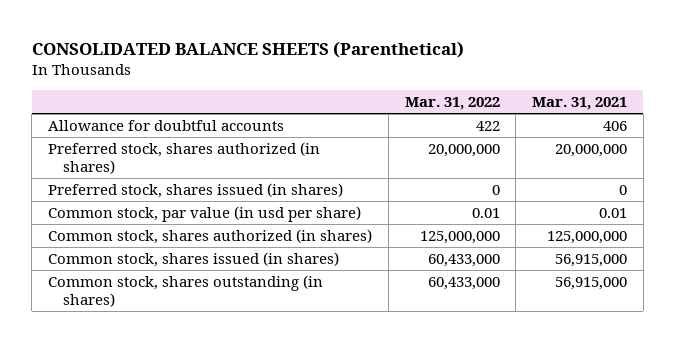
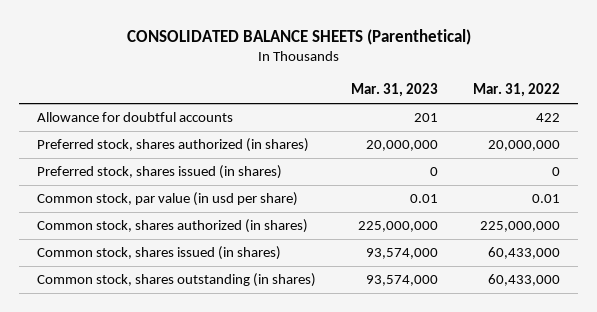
[532,97,628,111] Mar. 31, 2021 -> none
none -> [351,83,439,98] Mar. 31, 2023
[419,230,500,244] 125,000,000 -> [480,221,561,233] 225,000,000

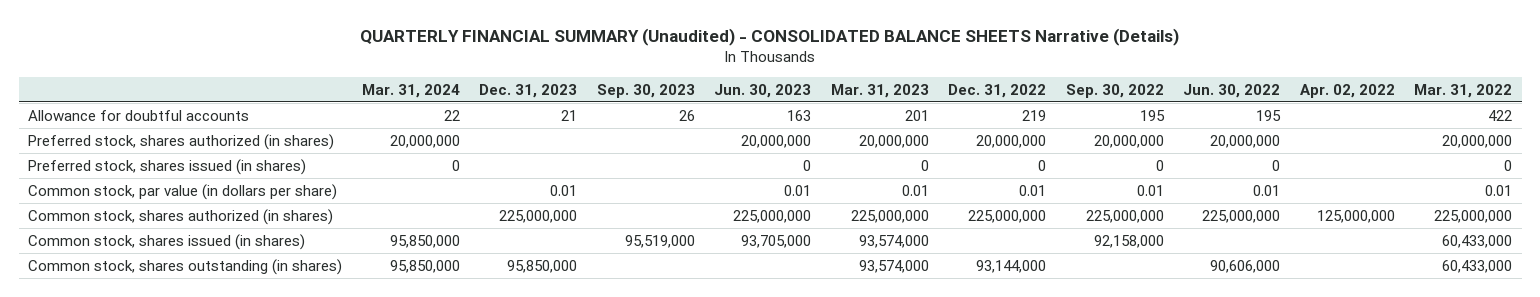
[126,28,471,45] CONSOLIDATED BALANCE SHEETS (Parenthetical) -> [360,27,1180,46] QUARTERLY FINANCIAL SUMMARY (Unaudited) - CONSOLIDATED BALANCE SHEETS Narrative (Details)
none -> [361,83,460,98] Mar. 31, 2024
none -> [479,83,578,98] Dec. 31, 2023
none -> [596,83,695,98] Sep. 30, 2023
none -> [714,83,812,98] Jun. 30, 2023
none -> [948,83,1047,98] Dec. 31, 2022
none -> [1065,83,1164,98] Sep. 30, 2022
none -> [1183,83,1281,98] Jun. 30, 2022
none -> [1299,83,1395,98] Apr. 02, 2022
[37,192,299,207] Common stock, par value (in usd per share) -> [28,183,338,200] Common stock, par value (in dollars per share)

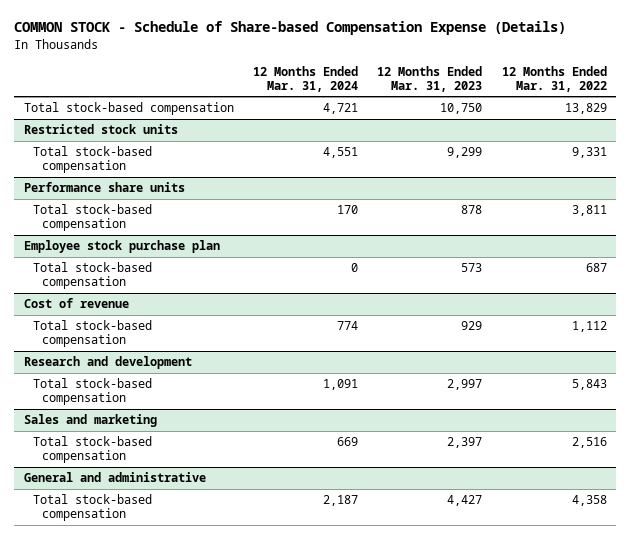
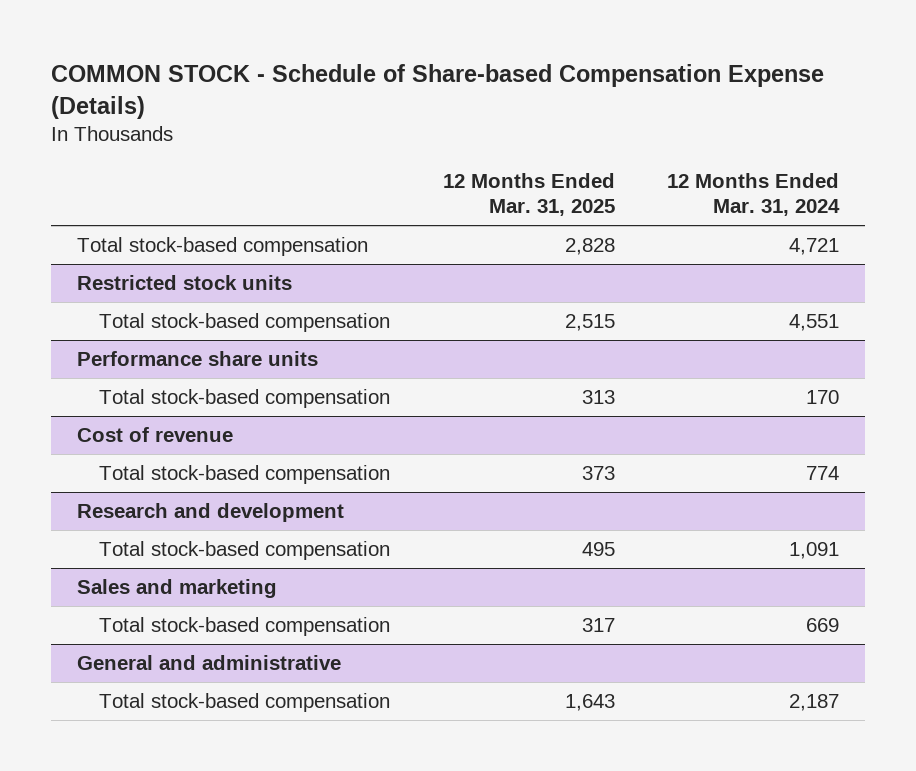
[377,65,483,92] 12 Months Ended Mar. 31, 2023 -> none
[501,65,607,92] 12 Months Ended Mar. 31, 2022 -> none
none -> [442,172,615,216] 12 Months Ended Mar. 31, 2025
[23,240,220,254] Employee stock purchase plan -> none
[32,262,152,290] Total stock-based compensation -> none

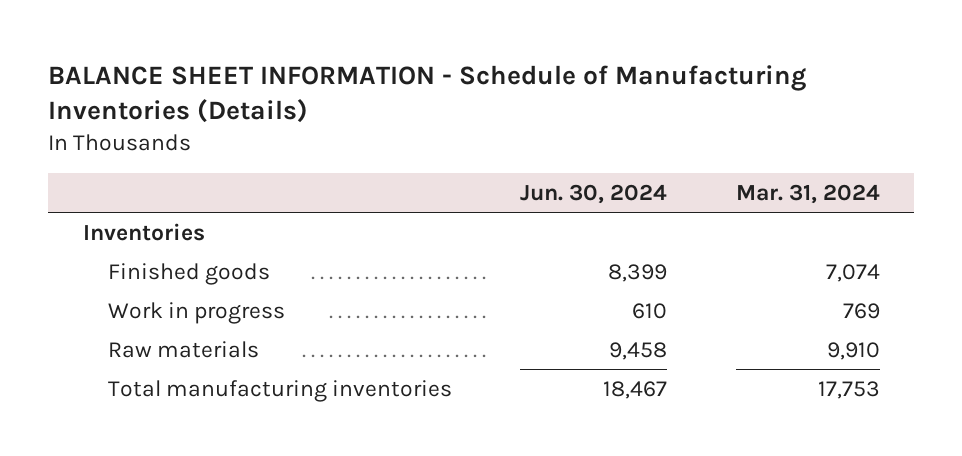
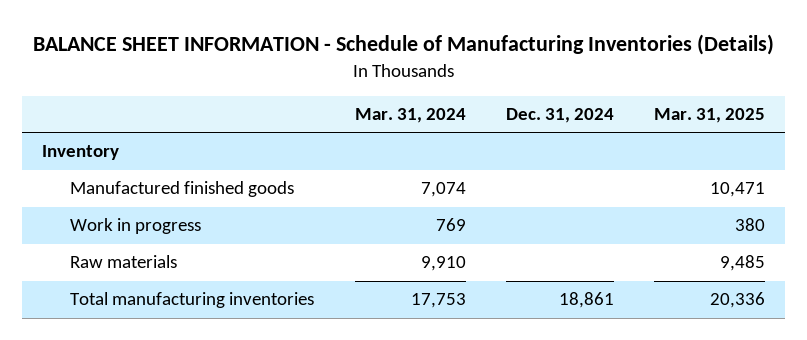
[520,183,668,204] Jun. 30, 2024 -> none
none -> [505,108,614,124] Dec. 31, 2024
none -> [654,108,766,124] Mar. 31, 2025
[82,222,205,241] Inventories -> [42,145,120,161] Inventory
[108,262,271,285] Finished goods -> [70,181,295,198] Manufactured finished goods

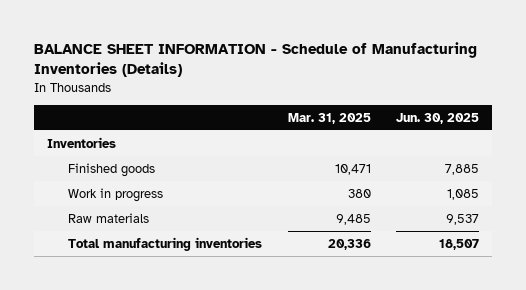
[354,108,466,124] Mar. 31, 2024 -> none
[505,108,614,124] Dec. 31, 2024 -> none
none -> [396,112,480,124] Jun. 30, 2025
[42,145,120,161] Inventory -> [47,136,117,148] Inventories
[70,181,295,198] Manufactured finished goods -> [67,162,155,177] Finished goods

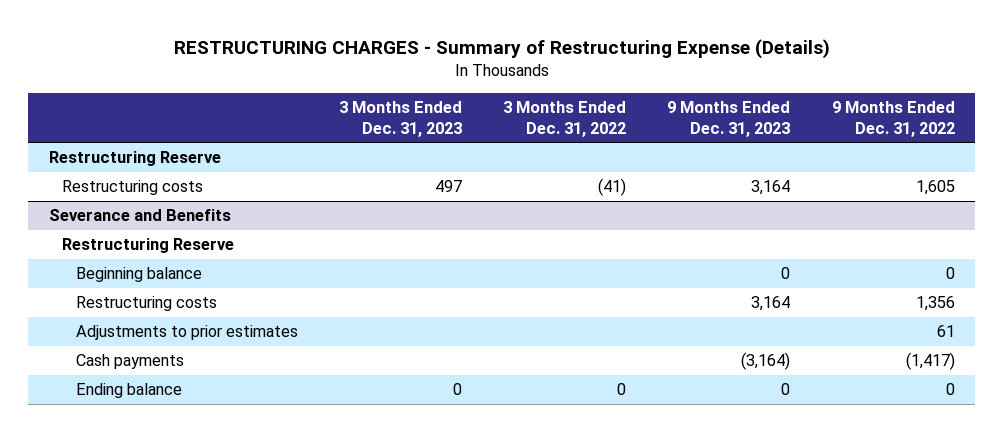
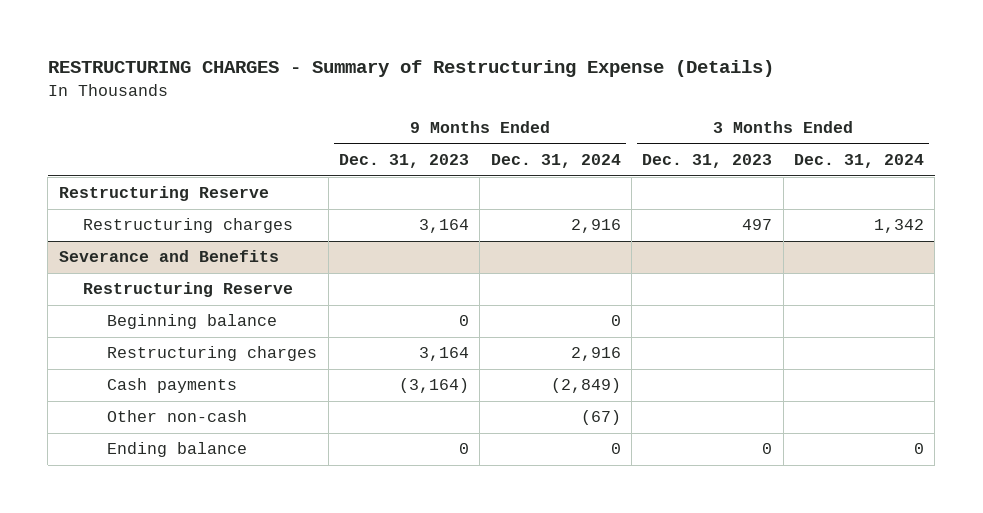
[503,100,627,137] 3 Months Ended Dec. 31, 2022 -> none
[831,100,955,137] 9 Months Ended Dec. 31, 2022 -> none
none -> [490,154,621,169] Dec. 31, 2024
none -> [794,154,925,169] Dec. 31, 2024
[62,180,204,196] Restructuring costs -> [83,218,294,234] Restructuring charges
[75,325,298,341] Adjustments to prior estimates -> none
[75,296,217,312] Restructuring costs -> [107,346,318,362] Restructuring charges
none -> [107,410,248,423] Other non-cash

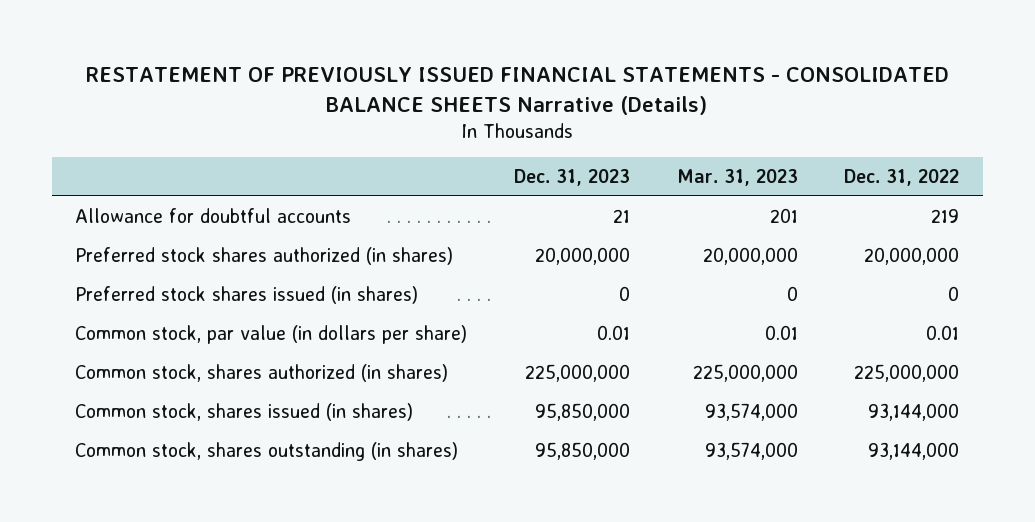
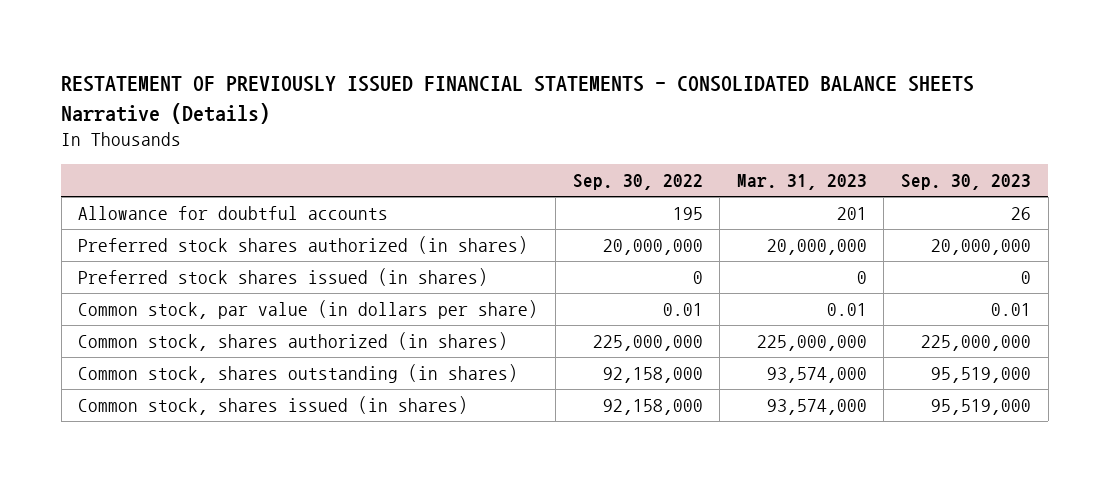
[513,169,630,187] Dec. 31, 2023 -> none
[844,169,960,187] Dec. 31, 2022 -> none
none -> [572,174,703,191] Sep. 30, 2022
none -> [900,174,1031,191] Sep. 30, 2023
[75,402,414,421] Common stock, shares issued (in shares) -> [78,396,469,416] Common stock, shares issued (in shares)

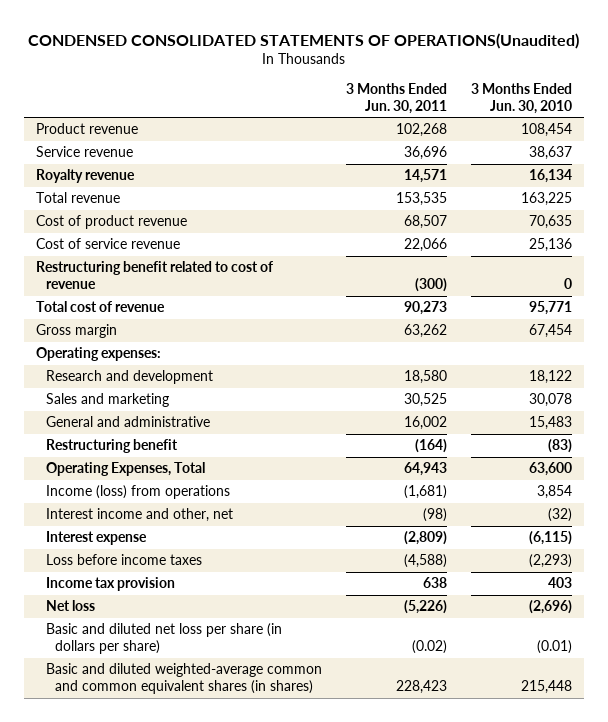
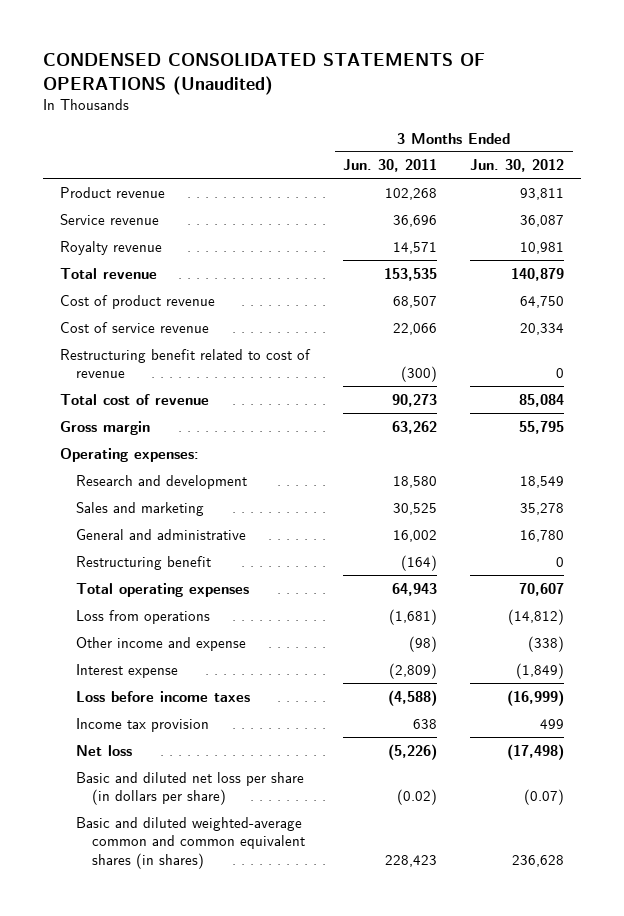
[28,32,580,49] CONDENSED CONSOLIDATED STATEMENTS OF OPERATIONS(Unaudited) -> [42,53,485,95] CONDENSED CONSOLIDATED STATEMENTS OF OPERATIONS (Unaudited)
[470,82,572,114] 3 Months Ended Jun. 30, 2010 -> none
none -> [470,159,565,173] Jun. 30, 2012
[45,462,205,477] Operating Expenses, Total -> [75,582,249,597] Total operating expenses
[45,485,230,500] Income (loss) from operations -> [75,609,210,624] Loss from operations
[45,508,233,523] Interest income and other, net -> [75,636,246,651] Other income and expense

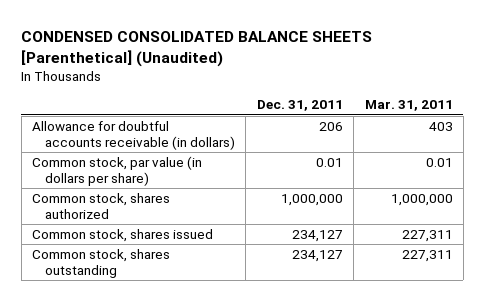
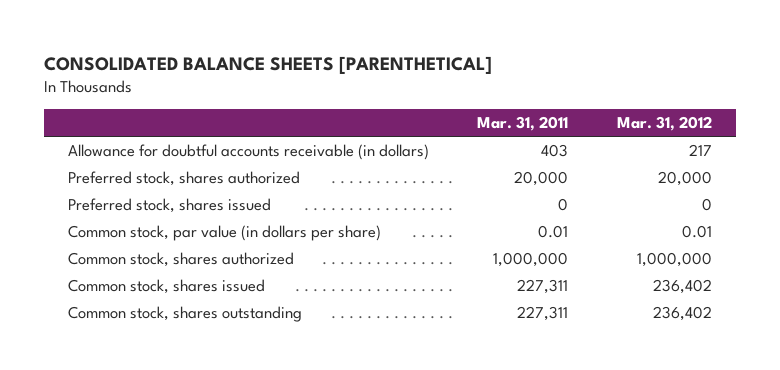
[21,31,373,68] CONDENSED CONSOLIDATED BALANCE SHEETS [Parenthetical] (Unaudited) -> [43,55,492,74] CONSOLIDATED BALANCE SHEETS [PARENTHETICAL]
[256,100,343,112] Dec. 31, 2011 -> none
none -> [616,115,712,131] Mar. 31, 2012
none -> [67,171,300,187] Preferred stock, shares authorized
none -> [67,198,271,214] Preferred stock, shares issued

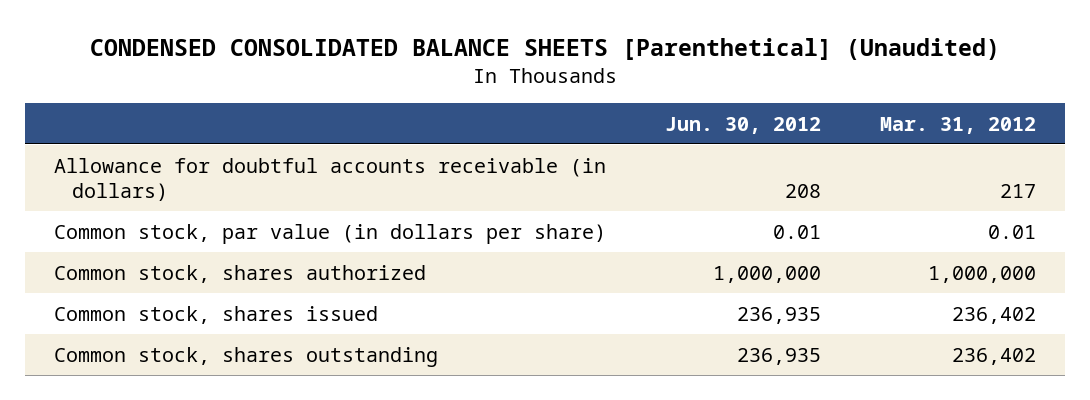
[43,55,492,74] CONSOLIDATED BALANCE SHEETS [PARENTHETICAL] -> [90,37,1001,60] CONDENSED CONSOLIDATED BALANCE SHEETS [Parenthetical] (Unaudited)
[477,115,569,131] Mar. 31, 2011 -> none
none -> [665,116,822,134] Jun. 30, 2012
[67,171,300,187] Preferred stock, shares authorized -> none
[67,198,271,214] Preferred stock, shares issued -> none

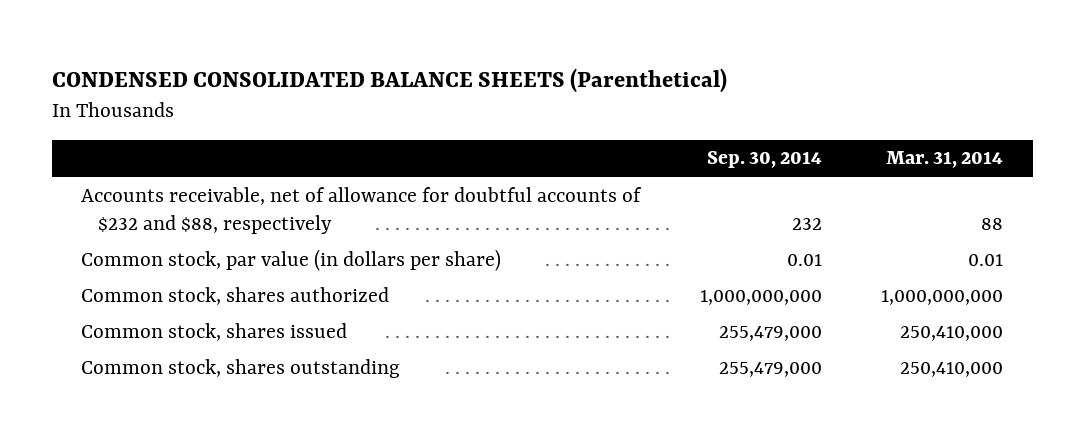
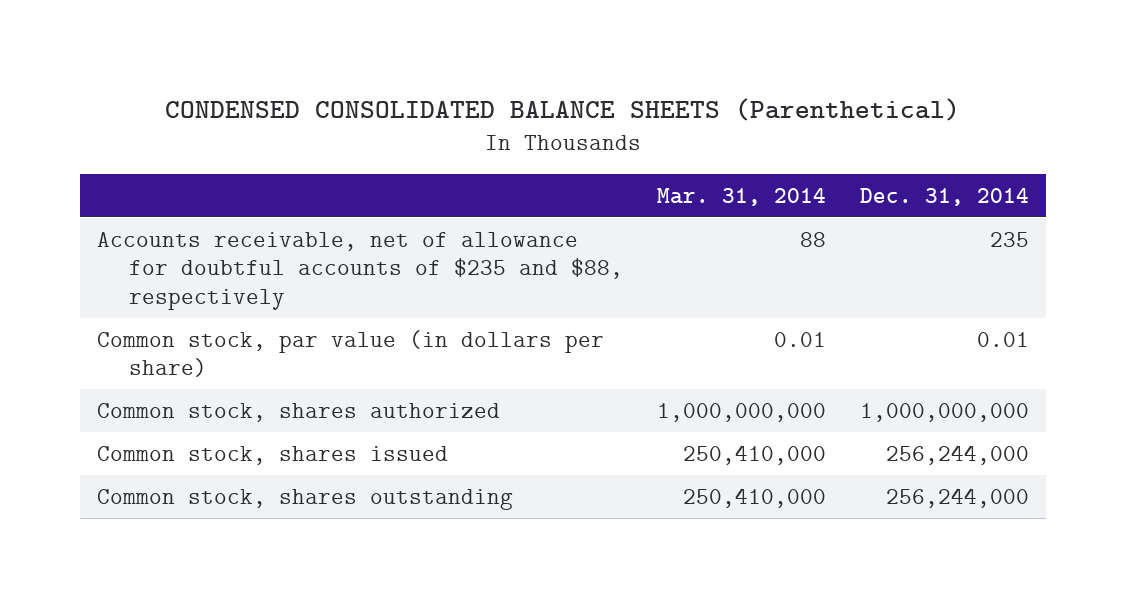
[706,151,822,169] Sep. 30, 2014 -> none
none -> [860,187,1030,206] Dec. 31, 2014
[81,186,643,234] Accounts receivable, net of allowance for doubtful accounts of $232 and $88, respectively -> [97,231,624,310] Accounts receivable, net of allowance for doubtful accounts of $235 and $88, respectively

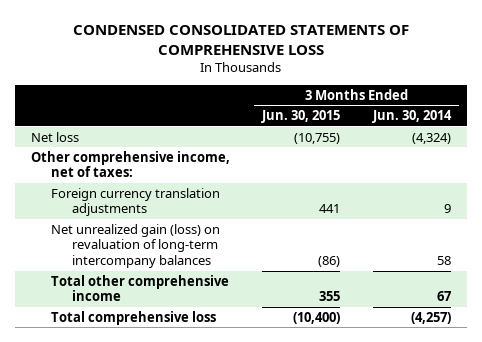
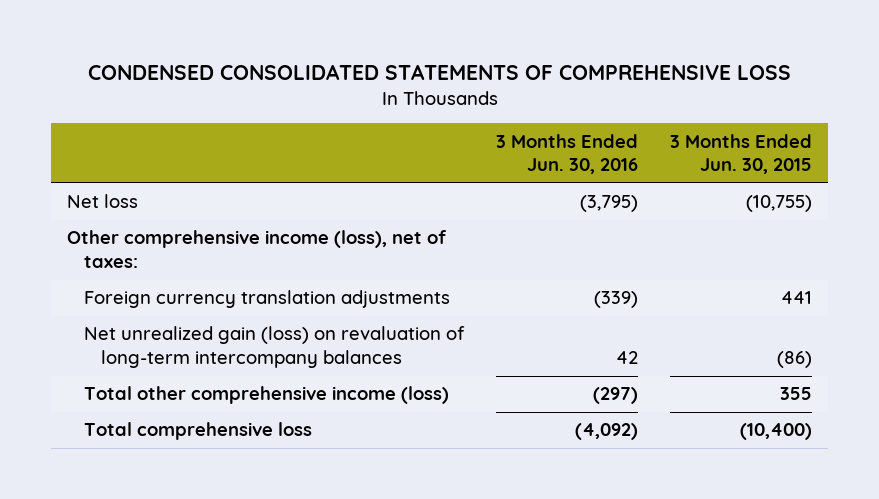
[372,110,453,124] Jun. 30, 2014 -> none
none -> [496,133,639,175] 3 Months Ended Jun. 30, 2016
[30,150,230,178] Other comprehensive income, net of taxes: -> [67,230,447,269] Other comprehensive income (loss), net of taxes:
[51,274,230,302] Total other comprehensive income -> [83,386,449,405] Total other comprehensive income (loss)

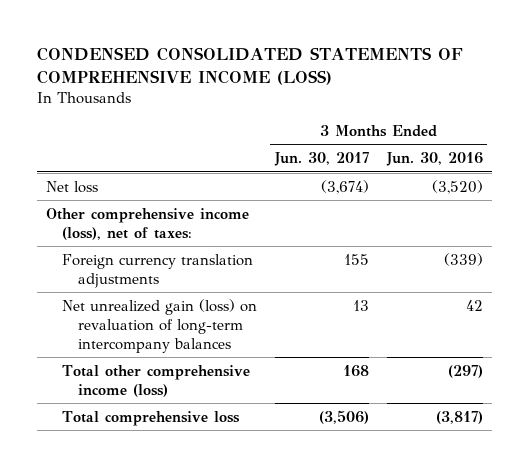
[87,63,791,80] CONDENSED CONSOLIDATED STATEMENTS OF COMPREHENSIVE LOSS -> [36,46,463,85] CONDENSED CONSOLIDATED STATEMENTS OF COMPREHENSIVE INCOME (LOSS)
[670,133,813,175] 3 Months Ended Jun. 30, 2015 -> none
none -> [273,152,369,167] Jun. 30, 2017
[580,195,639,213] (3,795) -> [431,179,483,194] (3,520)
[575,423,639,441] (4,092) -> [435,410,483,424] (3,817)

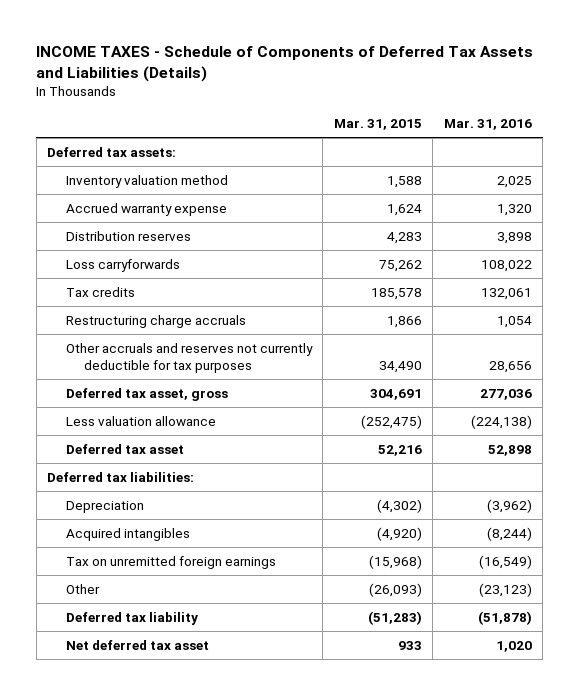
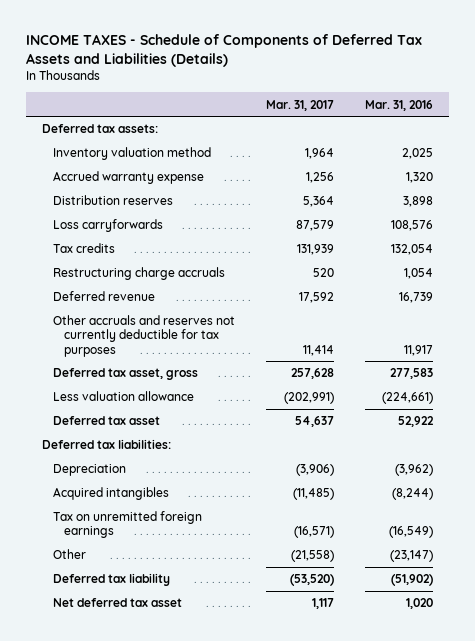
[333,119,422,131] Mar. 31, 2015 -> none
none -> [266,99,335,111] Mar. 31, 2017
[480,259,532,272] 108,022 -> [391,220,434,232] 108,576
[480,287,532,300] 132,061 -> [391,244,434,256] 132,054
none -> [53,291,156,302] Deferred revenue
[488,360,532,373] 28,656 -> [404,344,434,356] 11,917
[479,388,532,400] 277,036 -> [390,368,434,380] 277,583
[470,414,532,429] (224,138) -> [382,392,434,405] (224,661)
[487,444,532,456] 52,898 -> [398,416,435,428] 52,922
[478,582,532,597] (23,123) -> [390,550,434,563] (23,147)
[477,610,532,625] (51,878) -> [391,574,434,587] (51,902)

